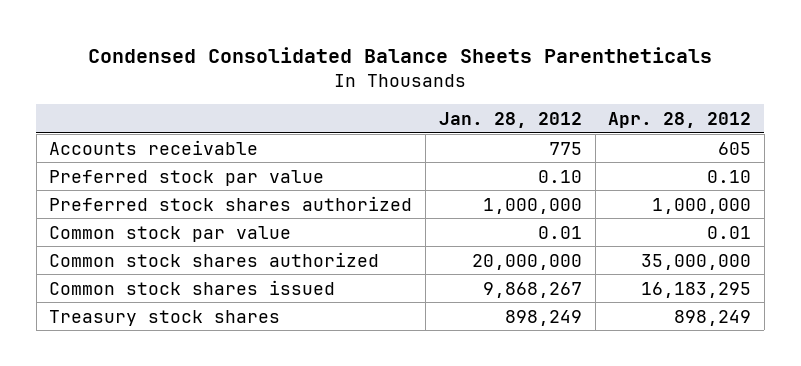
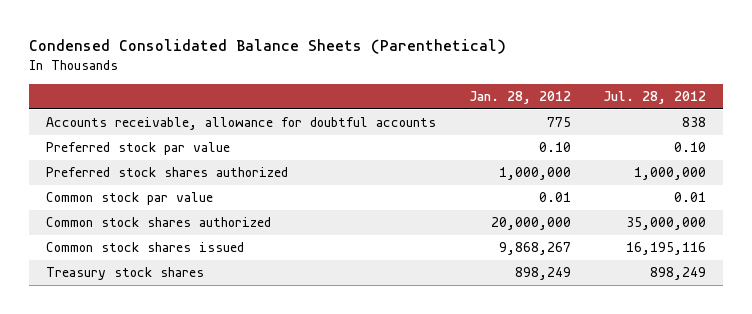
[88,47,713,64] Condensed Consolidated Balance Sheets Parentheticals -> [29,38,507,54] Condensed Consolidated Balance Sheets (Parenthetical)
[608,111,752,128] Apr. 28, 2012 -> none
none -> [603,91,707,105] Jul. 28, 2012
[49,139,259,155] Accounts receivable -> [45,117,436,131] Accounts receivable, allowance for doubtful accounts

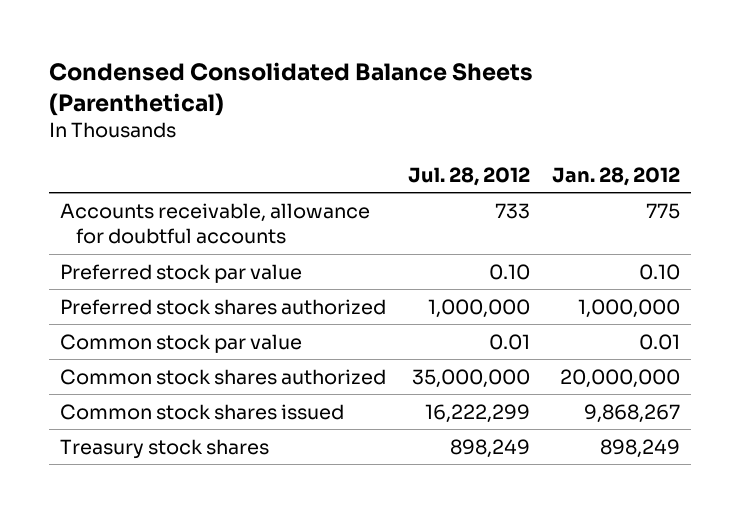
[682,117,707,128] 838 -> [495,202,531,219] 733
[626,242,707,256] 16,195,116 -> [425,403,531,423] 16,222,299

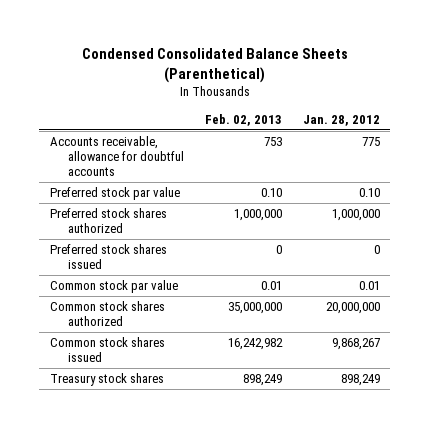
[408,166,531,186] Jul. 28, 2012 -> none
none -> [205,113,283,126] Feb. 02, 2013
none -> [49,243,167,269] Preferred stock shares issued

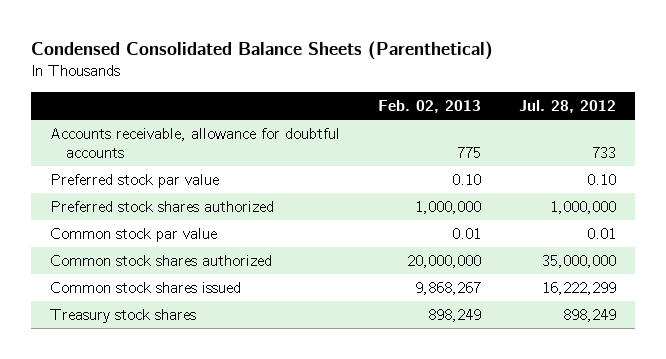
[302,114,380,126] Jan. 28, 2012 -> none
none -> [518,100,616,114] Jul. 28, 2012
[264,136,283,146] 753 -> [456,146,481,158] 775
[49,243,167,269] Preferred stock shares issued -> none
[228,301,283,314] 35,000,000 -> [406,255,481,269] 20,000,000
[228,337,284,350] 16,242,982 -> [414,282,481,296] 9,868,267

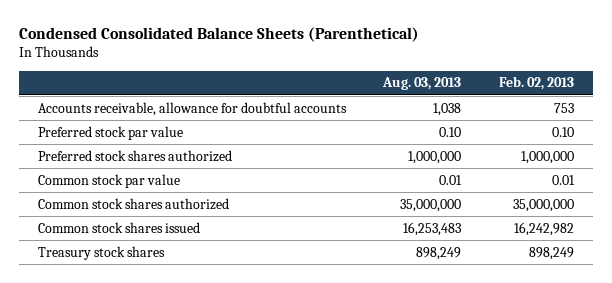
[518,100,616,114] Jul. 28, 2012 -> none
none -> [382,77,462,91] Aug. 03, 2013
[456,146,481,158] 775 -> [554,102,575,113] 753
[406,255,481,269] 20,000,000 -> [513,198,575,212] 35,000,000
[414,282,481,296] 9,868,267 -> [514,221,575,236] 16,242,982

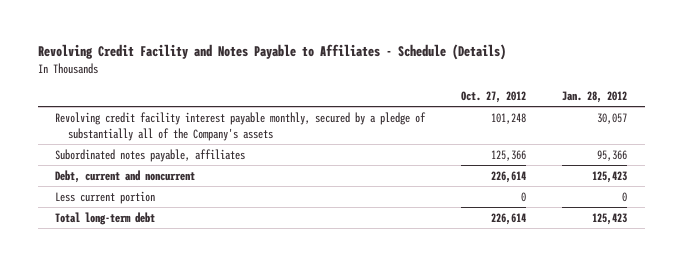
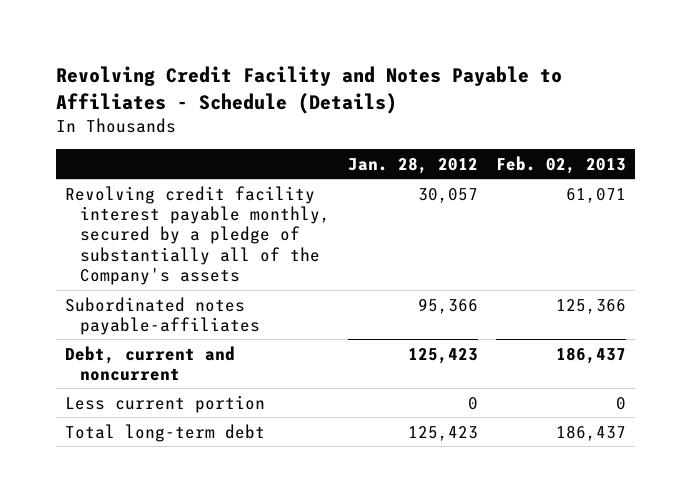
[461,90,527,103] Oct. 27, 2012 -> none
none -> [495,155,626,174] Feb. 02, 2013
[55,148,246,162] Subordinated notes payable, affiliates -> [64,296,261,335] Subordinated notes payable-affiliates

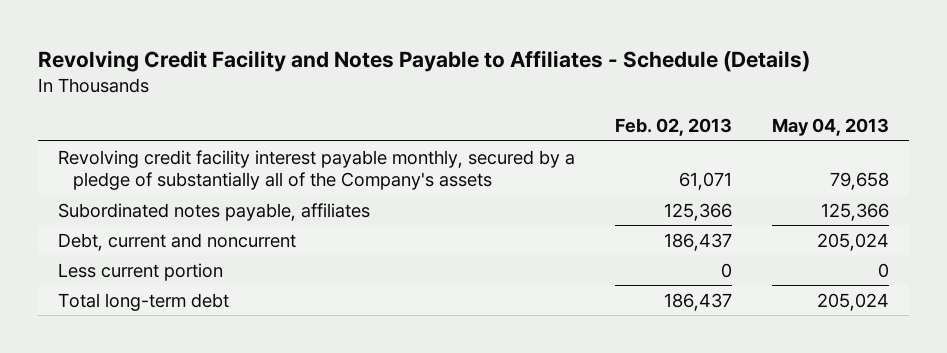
[348,156,479,174] Jan. 28, 2012 -> none
none -> [772,118,890,137] May 04, 2013
[64,296,261,335] Subordinated notes payable-affiliates -> [58,202,371,221] Subordinated notes payable, affiliates

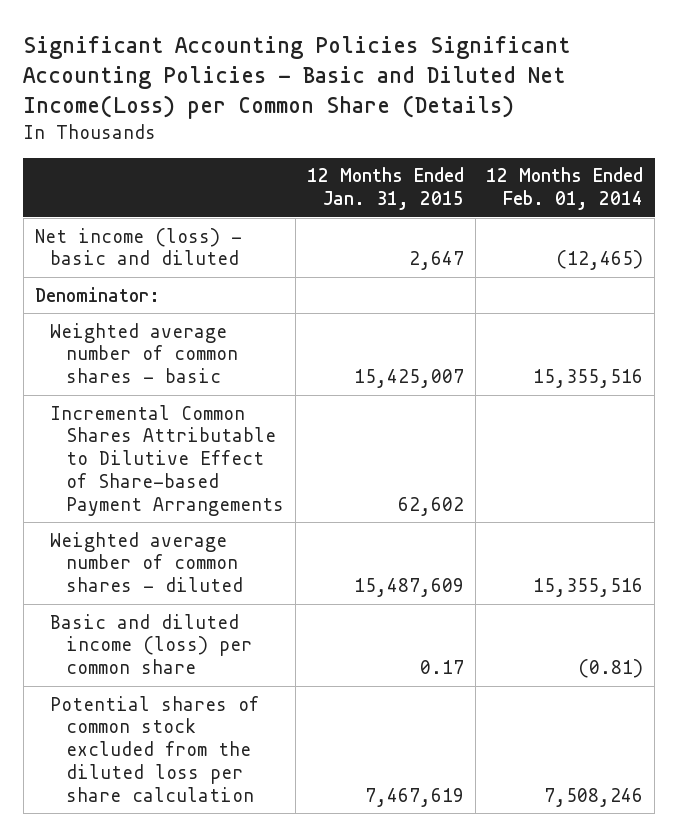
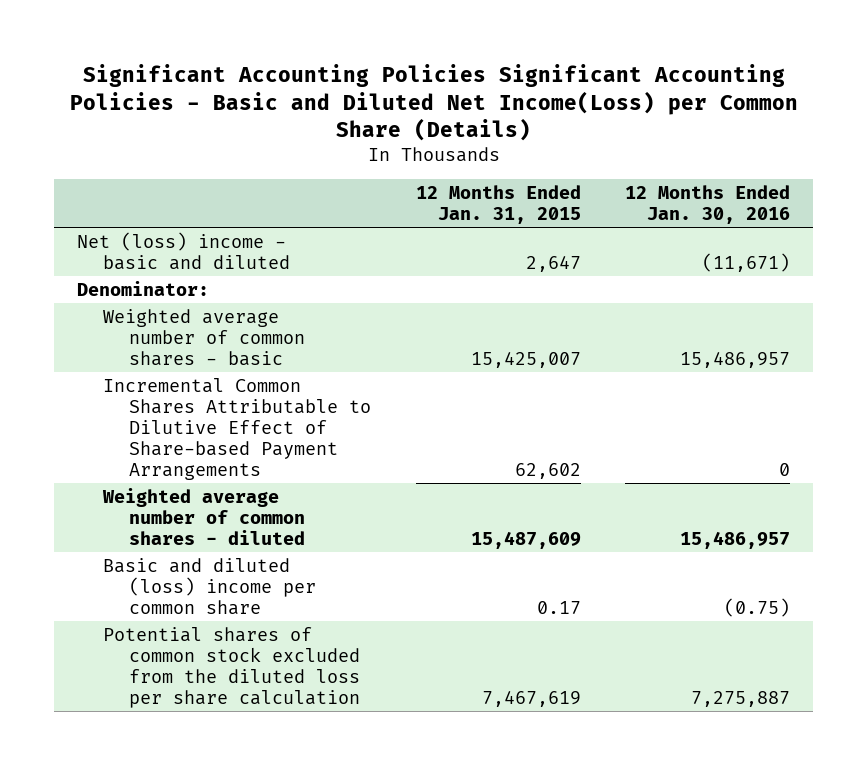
[486,167,644,211] 12 Months Ended Feb. 01, 2014 -> none
none -> [625,184,791,224] 12 Months Ended Jan. 30, 2016
[34,227,242,266] Net income (loss) - basic and diluted -> [76,231,290,270] Net (loss) income - basic and diluted
[50,613,253,675] Basic and diluted income (loss) per common share -> [102,557,316,615] Basic and diluted (loss) income per common share

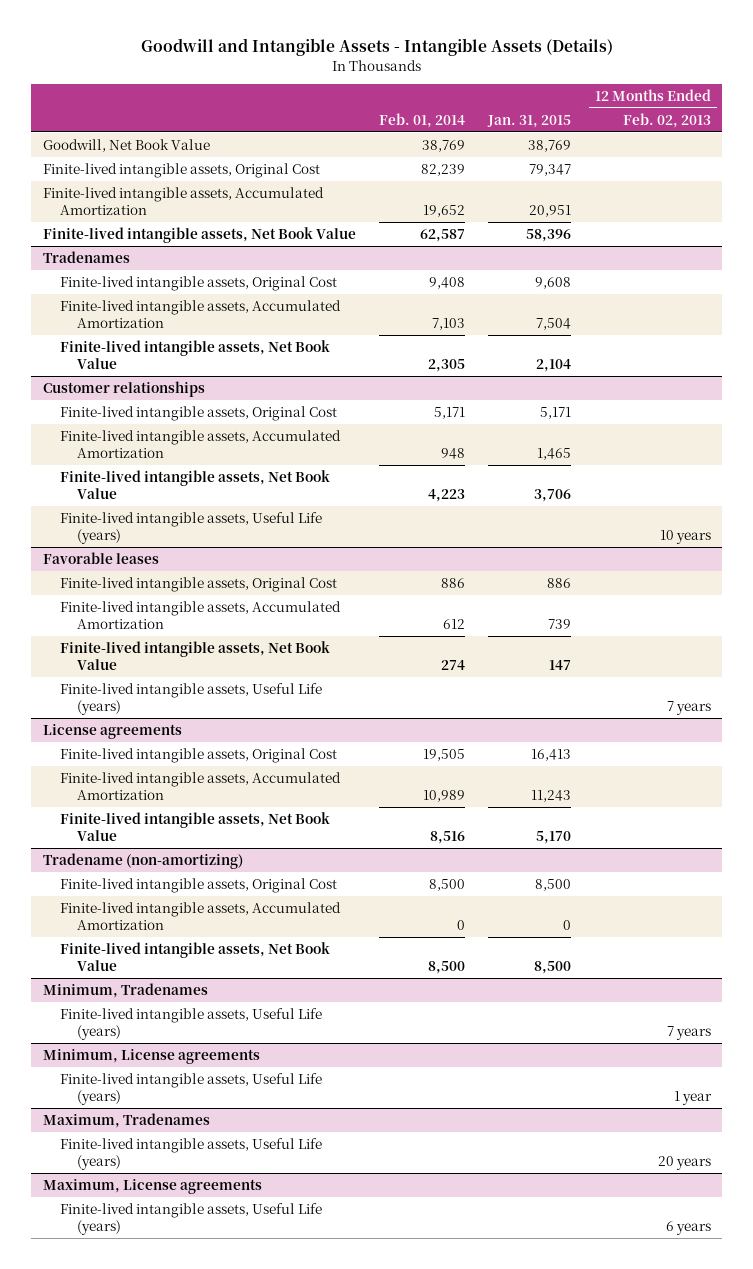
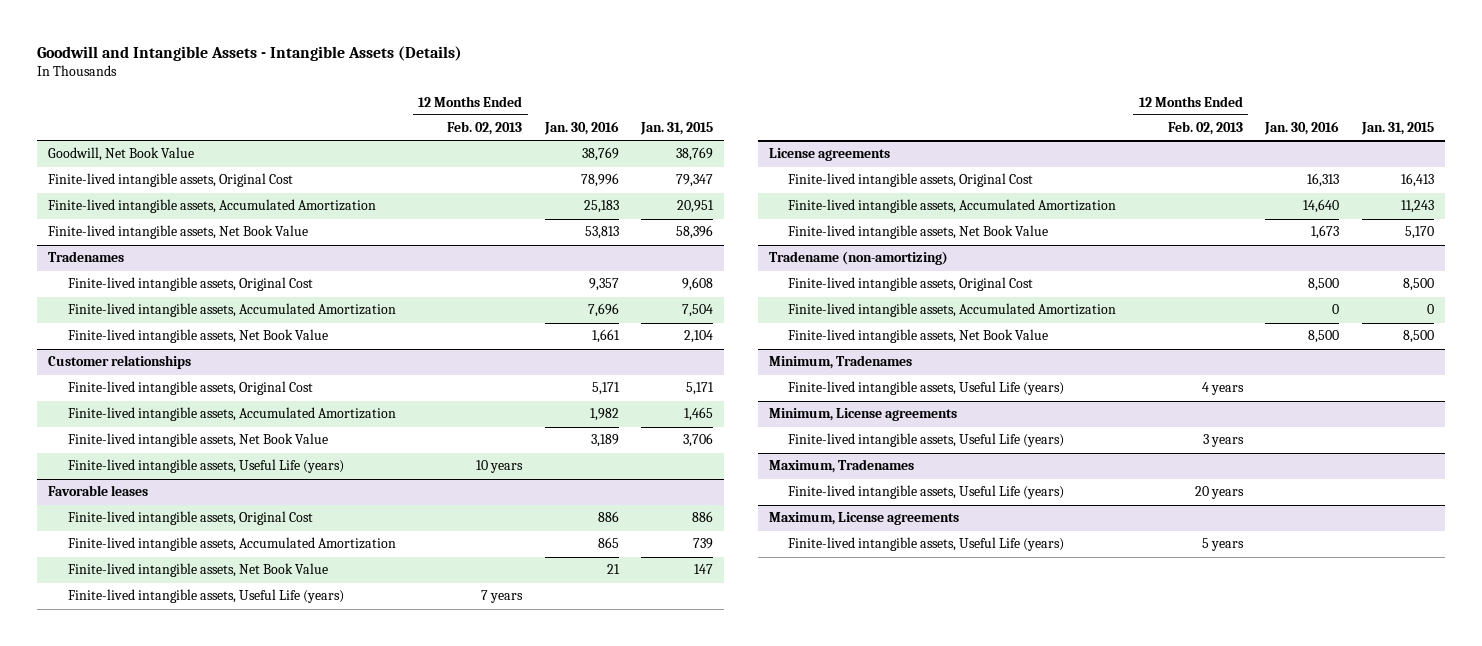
[379,112,466,128] Feb. 01, 2014 -> none
none -> [543,121,619,136] Jan. 30, 2016
[666,1026,711,1041] 7 years -> [1201,382,1244,396] 4 years
[673,1091,712,1106] 1 year -> [1202,434,1244,448] 3 years
[665,1221,711,1236] 6 years -> [1201,538,1244,552] 5 years

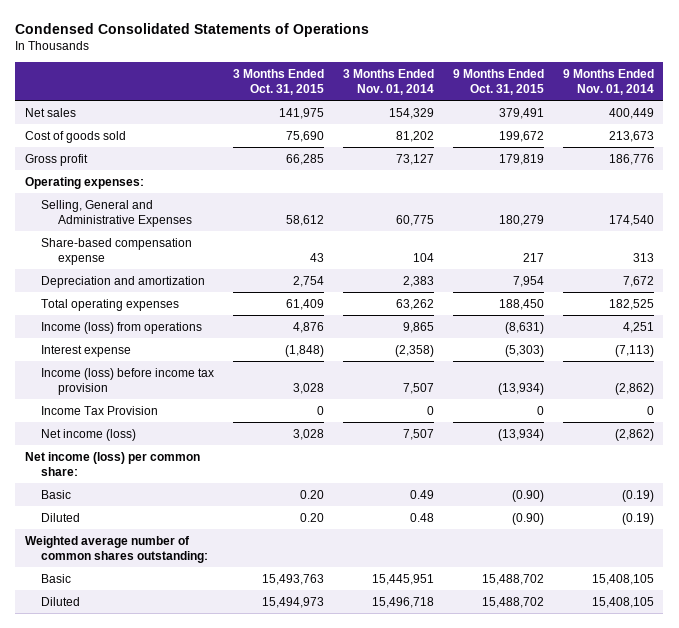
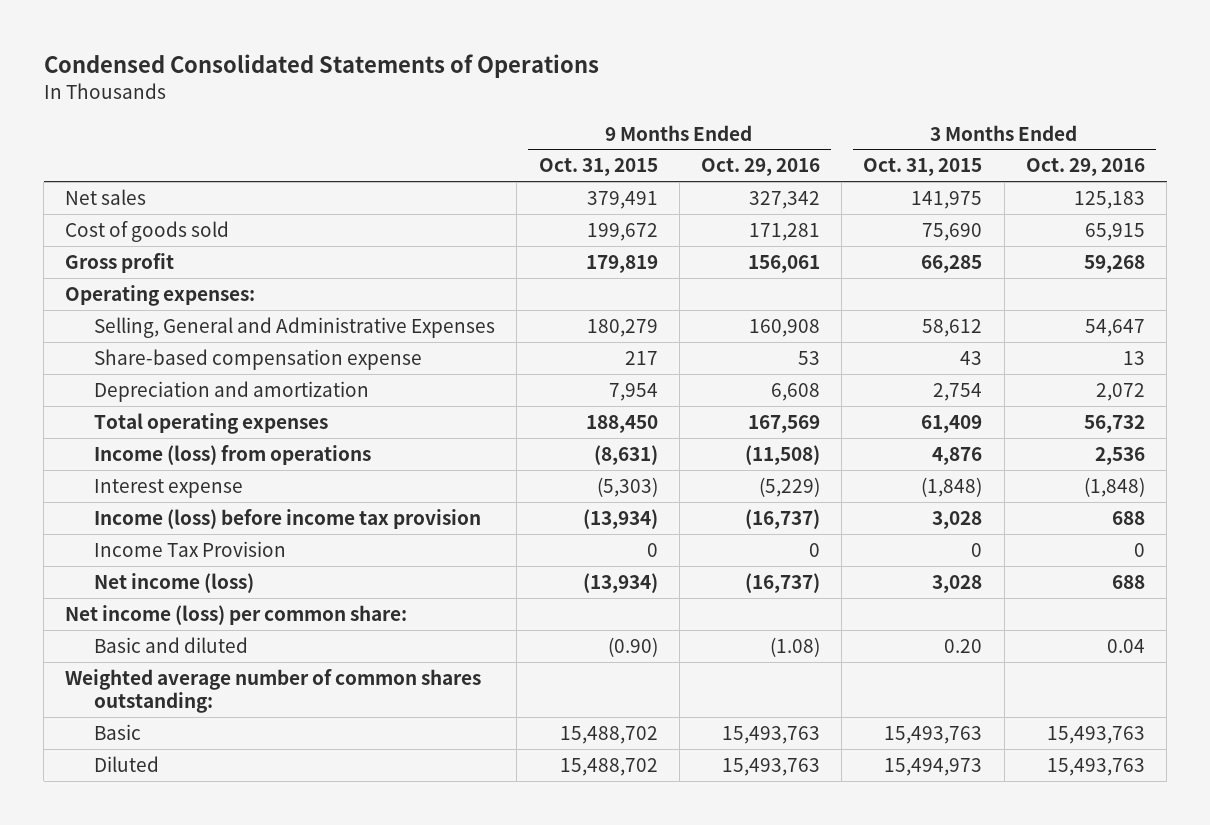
[343,69,435,96] 3 Months Ended Nov. 01, 2014 -> none
[562,69,654,96] 9 Months Ended Nov. 01, 2014 -> none
none -> [701,158,821,177] Oct. 29, 2016
none -> [1025,158,1145,177] Oct. 29, 2016
[41,512,81,522] Diluted -> none
[41,489,72,499] Basic -> [94,636,249,653] Basic and diluted

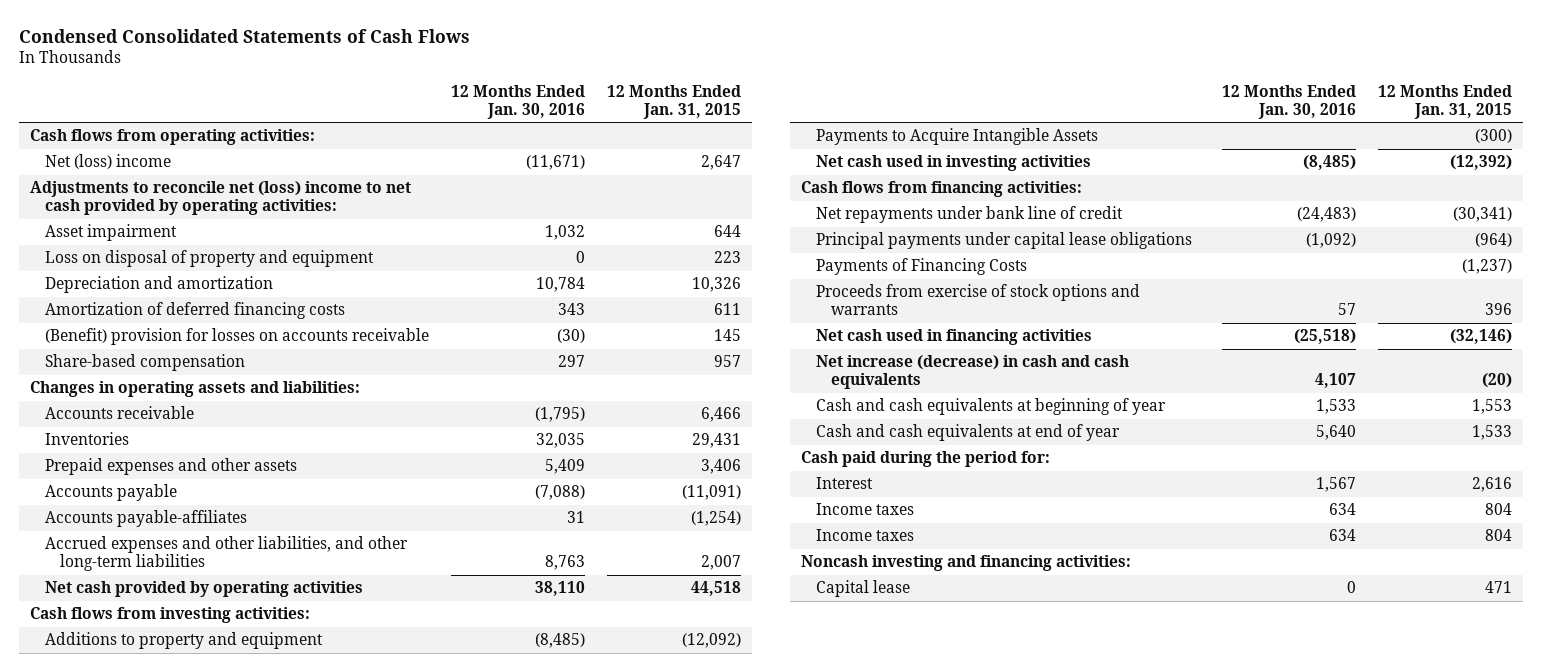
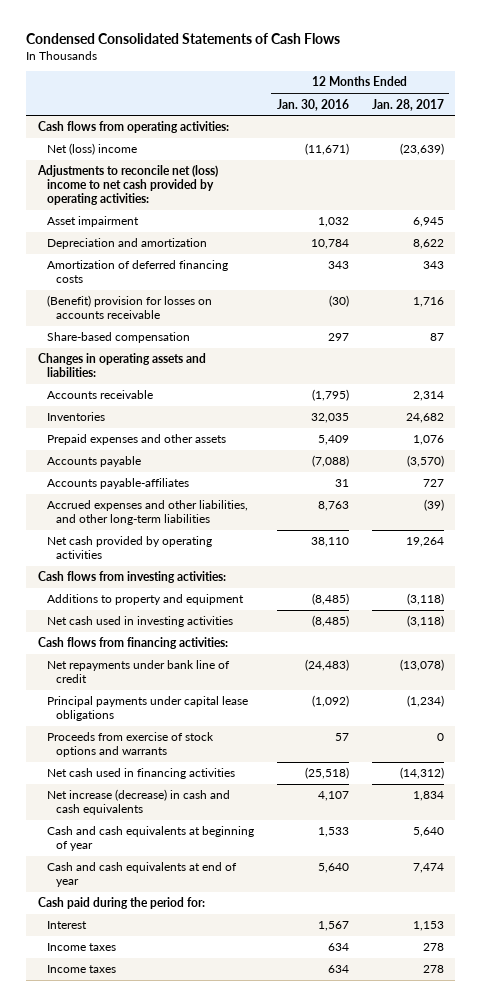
[606,84,741,119] 12 Months Ended Jan. 31, 2015 -> none
none -> [371,98,444,111] Jan. 28, 2017
[44,250,374,268] Loss on disposal of property and equipment -> none
[815,128,1098,146] Payments to Acquire Intangible Assets -> none
[815,258,1027,276] Payments of Financing Costs -> none
[800,555,1131,572] Noncash investing and financing activities: -> none
[815,580,910,598] Capital lease -> none

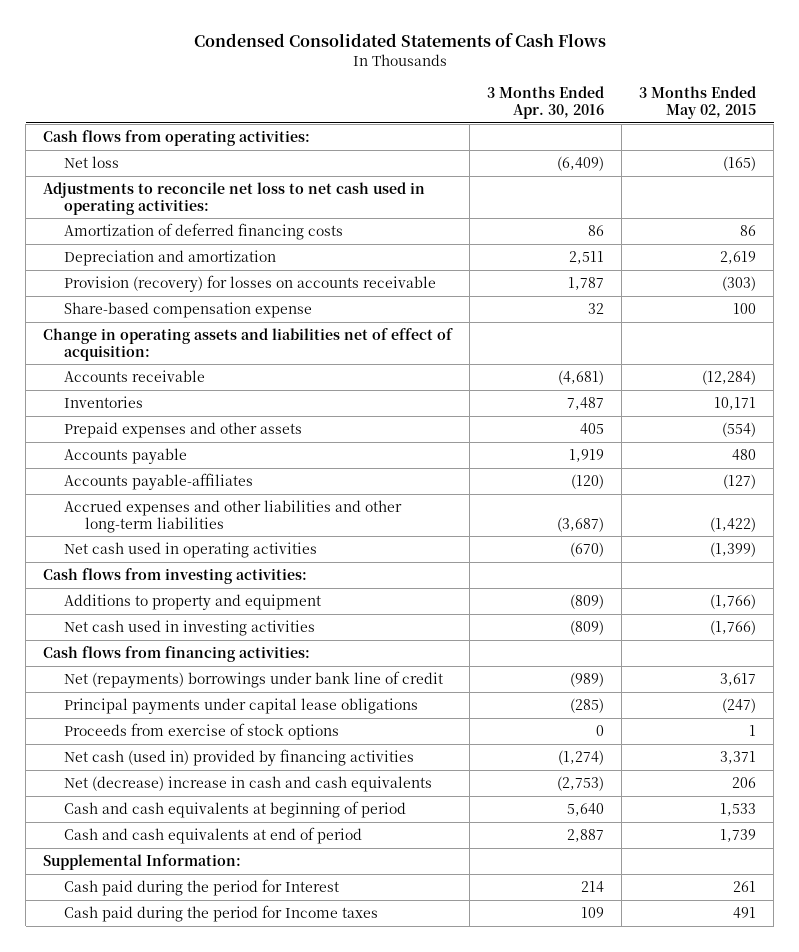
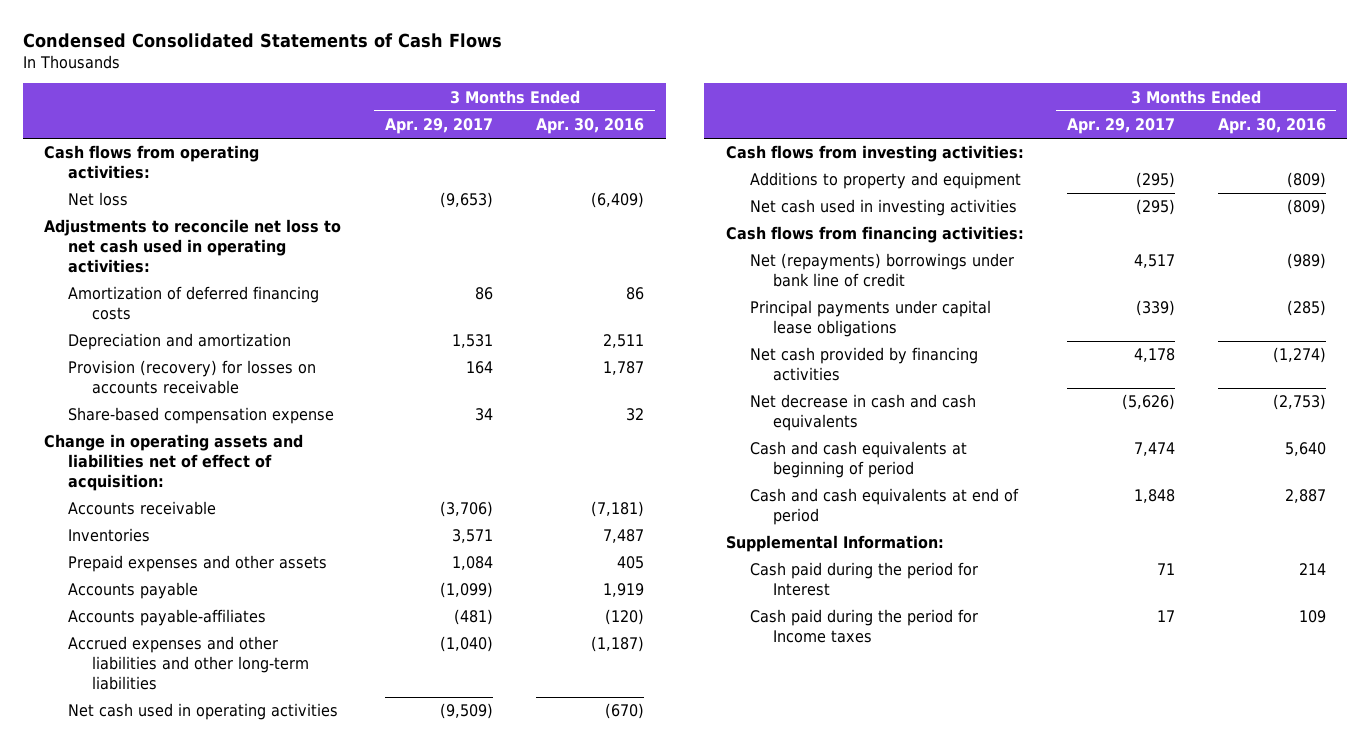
[639,86,757,120] 3 Months Ended May 02, 2015 -> none
none -> [385,118,494,135] Apr. 29, 2017
[558,369,605,385] (4,681) -> [591,501,645,518] (7,181)
[557,516,605,532] (3,687) -> [591,636,645,653] (1,187)
[63,722,339,740] Proceeds from exercise of stock options -> none
[63,748,414,766] Net cash (used in) provided by financing activities -> [749,347,978,382] Net cash provided by financing activities
[63,775,432,792] Net (decrease) increase in cash and cash equivalents -> [749,394,976,432] Net decrease in cash and cash equivalents

